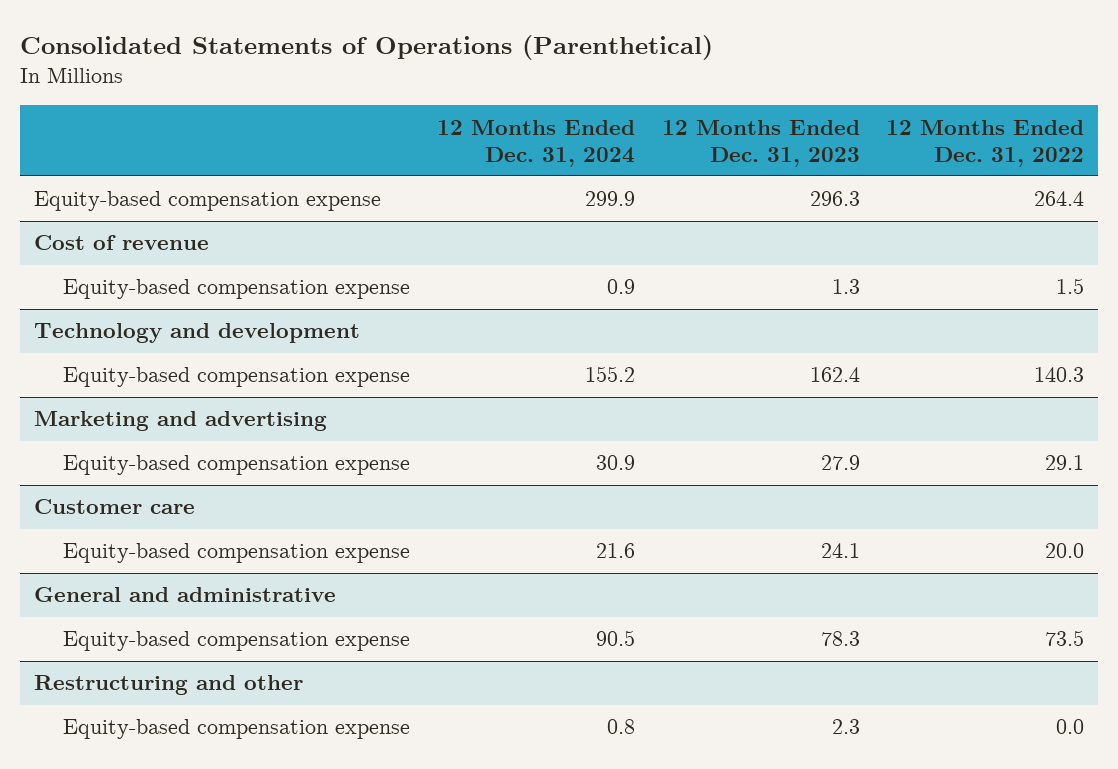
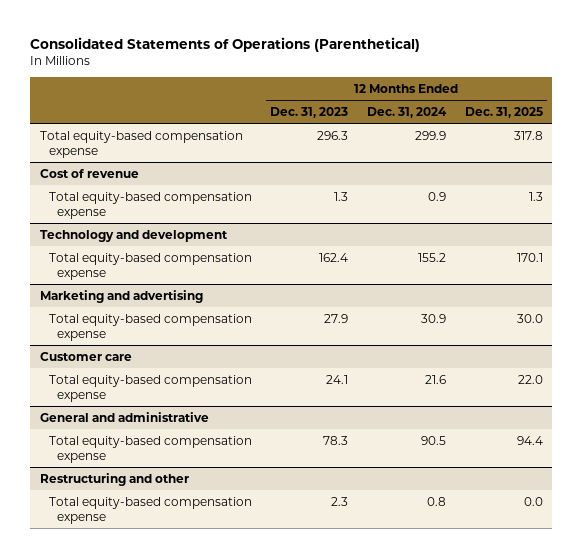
[886,119,1085,167] 12 Months Ended Dec. 31, 2022 -> none
none -> [464,107,543,119] Dec. 31, 2025
[33,191,381,212] Equity-based compensation expense -> [39,130,243,158] Total equity-based compensation expense
[63,279,411,300] Equity-based compensation expense -> [48,191,252,219] Total equity-based compensation expense
[63,367,411,388] Equity-based compensation expense -> [48,252,252,280] Total equity-based compensation expense
[63,455,411,476] Equity-based compensation expense -> [48,313,252,341] Total equity-based compensation expense
[63,543,411,564] Equity-based compensation expense -> [48,374,252,402] Total equity-based compensation expense
[63,631,411,652] Equity-based compensation expense -> [48,435,252,463] Total equity-based compensation expense
[63,719,411,740] Equity-based compensation expense -> [48,496,252,524] Total equity-based compensation expense

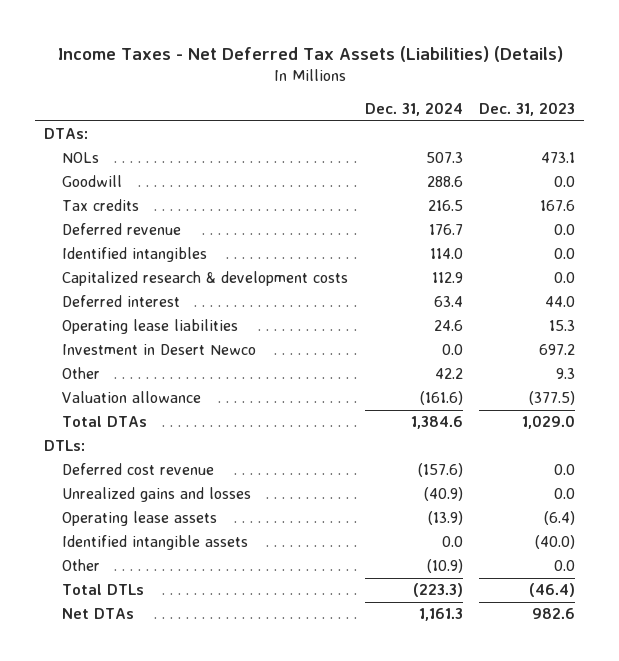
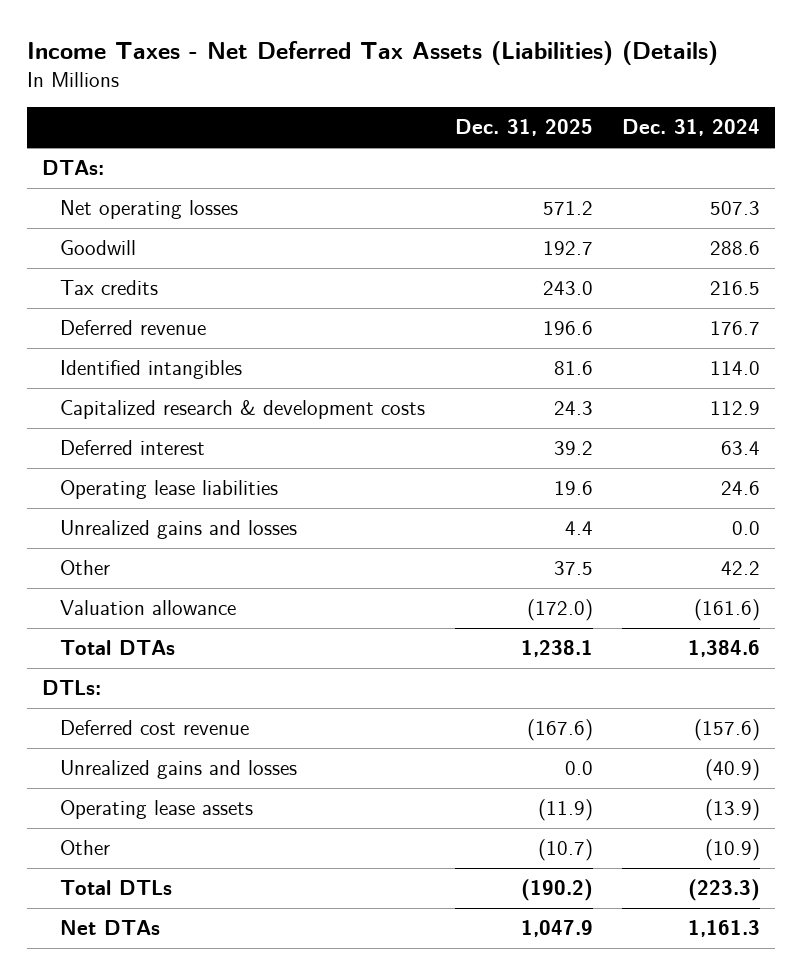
[479,102,576,117] Dec. 31, 2023 -> none
none -> [454,119,593,137] Dec. 31, 2025
[62,152,100,164] NOLs -> [60,200,239,220] Net operating losses
[62,344,257,356] Investment in Desert Newco -> [60,520,298,540] Unrealized gains and losses
[62,535,249,551] Identified intangible assets -> none

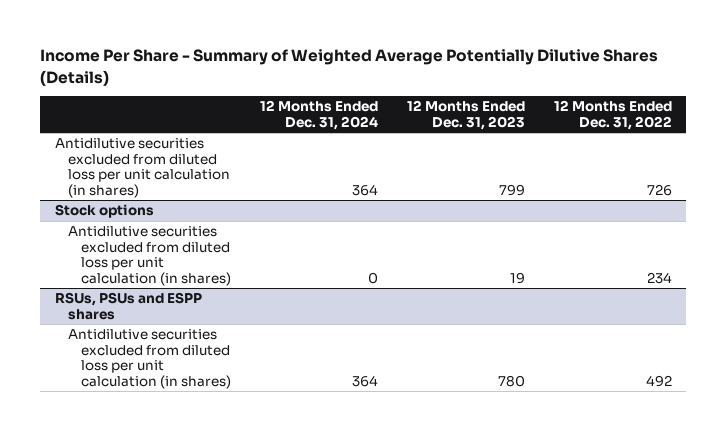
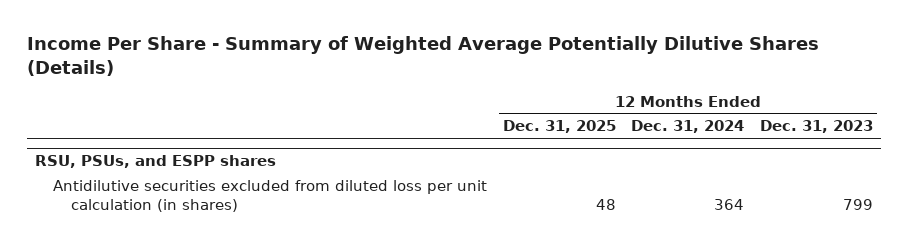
[553,100,672,130] 12 Months Ended Dec. 31, 2022 -> none
none -> [502,120,616,134] Dec. 31, 2025
none -> [34,155,276,169] RSU, PSUs, and ESPP shares
[54,204,154,219] Stock options -> none
[68,226,232,287] Antidilutive securities excluded from diluted loss per unit calculation (in shares) -> none
[54,292,202,320] RSUs, PSUs and ESPP shares -> none
[68,329,232,390] Antidilutive securities excluded from diluted loss per unit calculation (in shares) -> none

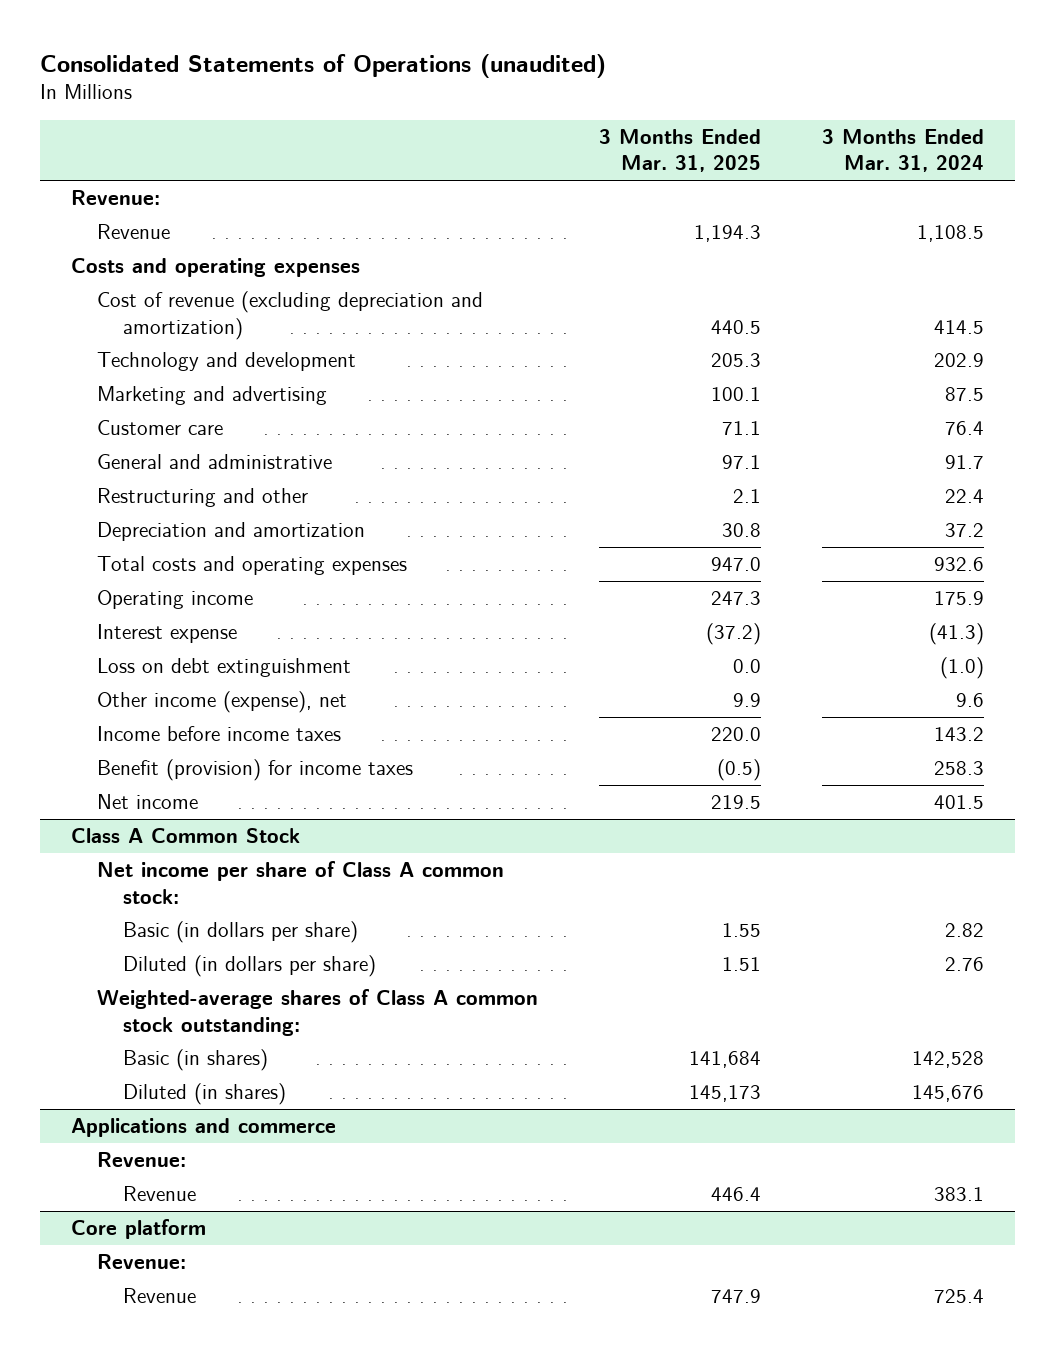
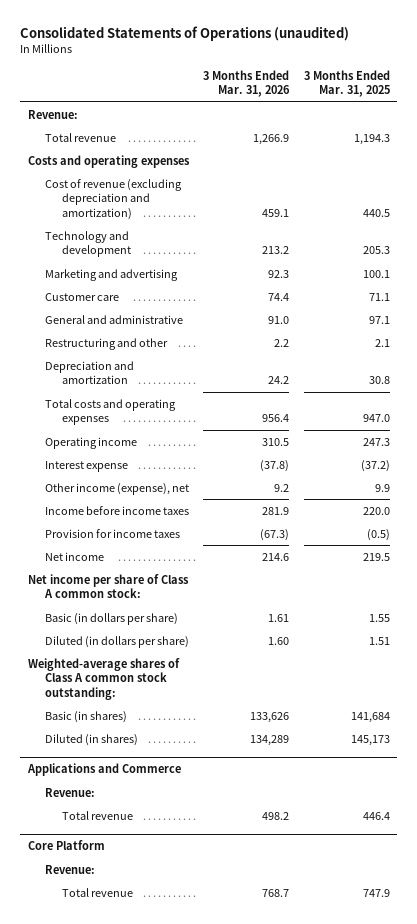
[822,128,985,173] 3 Months Ended Mar. 31, 2024 -> none
none -> [203,69,291,98] 3 Months Ended Mar. 31, 2026
[96,224,170,240] Revenue -> [44,132,116,142] Total revenue
[96,658,351,678] Loss on debt extinguishment -> none
[96,759,413,782] Benefit (provision) for income taxes -> [44,528,180,538] Provision for income taxes
[70,828,300,844] Class A Common Stock -> none
[70,1118,336,1138] Applications and commerce -> [26,763,181,777] Applications and Commerce
[122,1186,196,1202] Revenue -> [61,810,133,820] Total revenue
[70,1219,206,1240] Core platform -> [27,840,105,851] Core Platform
[122,1288,196,1304] Revenue -> [61,887,133,897] Total revenue

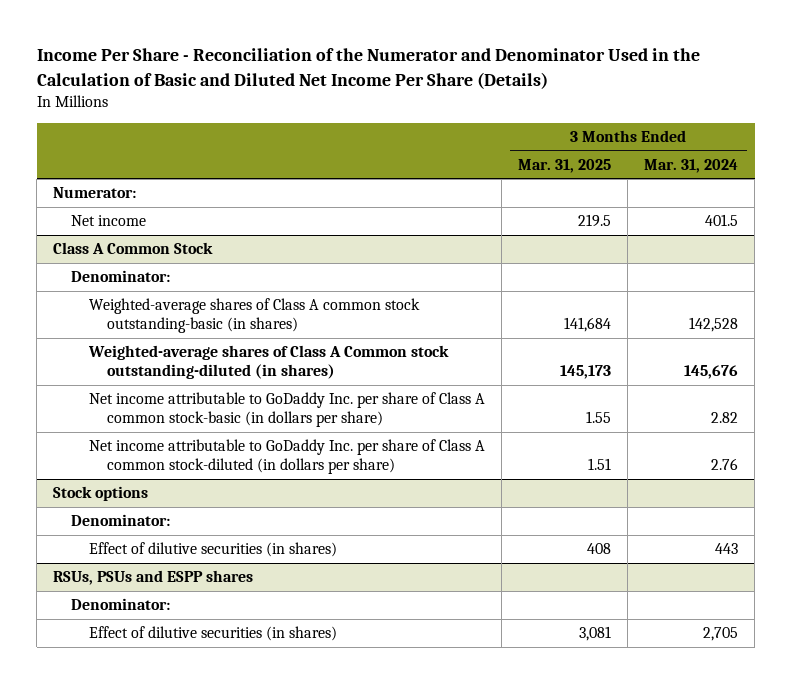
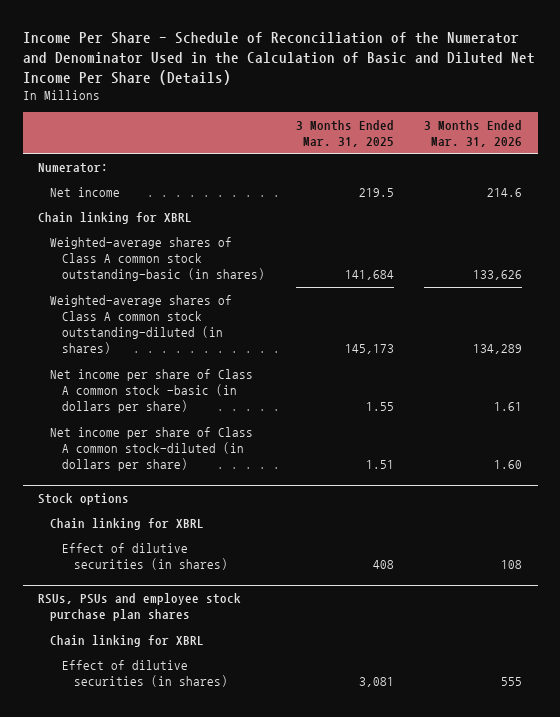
[36,48,700,89] Income Per Share - Reconciliation of the Numerator and Denominator Used in the Calculation of Basic and Diluted Net Income Per Share (Details) -> [22,32,535,85] Income Per Share - Schedule of Reconciliation of the Numerator and Denominator Used in the Calculation of Basic and Diluted Net Income Per Share (Details)
[644,158,739,173] Mar. 31, 2024 -> none
none -> [424,119,523,147] 3 Months Ended Mar. 31, 2026
[53,242,214,255] Class A Common Stock -> none
[71,270,171,283] Denominator: -> [38,211,193,224] Chain linking for XBRL
[88,345,450,380] Weighted-average shares of Class A Common stock outstanding-diluted (in shares) -> [49,294,232,355] Weighted-average shares of Class A common stock outstanding-diluted (in shares)
[89,392,486,428] Net income attributable to GoDaddy Inc. per share of Class A common stock-basic (in dollars per share) -> [49,368,253,414] Net income per share of Class A common stock -basic (in dollars per share)
[89,439,486,475] Net income attributable to GoDaddy Inc. per share of Class A common stock-diluted (in dollars per share) -> [49,426,253,472] Net income per share of Class A common stock-diluted (in dollars per share)
[71,514,171,527] Denominator: -> [49,517,204,530] Chain linking for XBRL
[53,570,254,586] RSUs, PSUs and ESPP shares -> [38,592,242,622] RSUs, PSUs and employee stock purchase plan shares
[71,598,171,611] Denominator: -> [49,634,204,647] Chain linking for XBRL

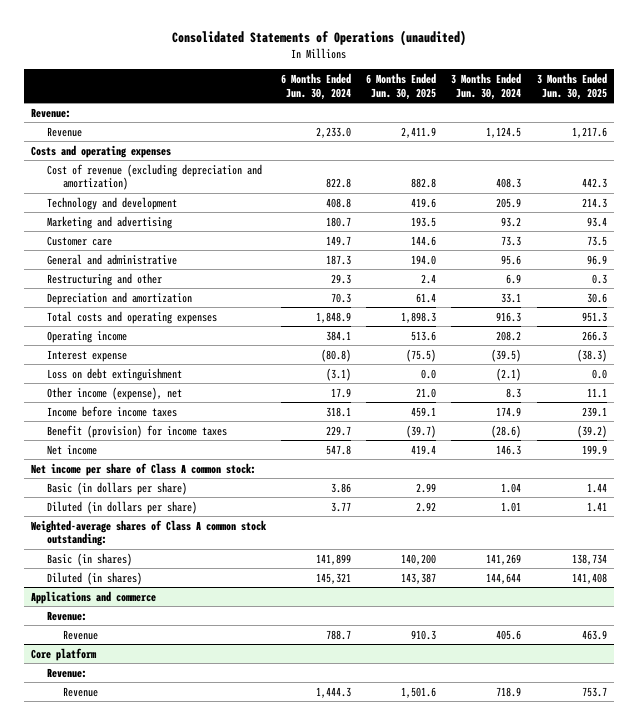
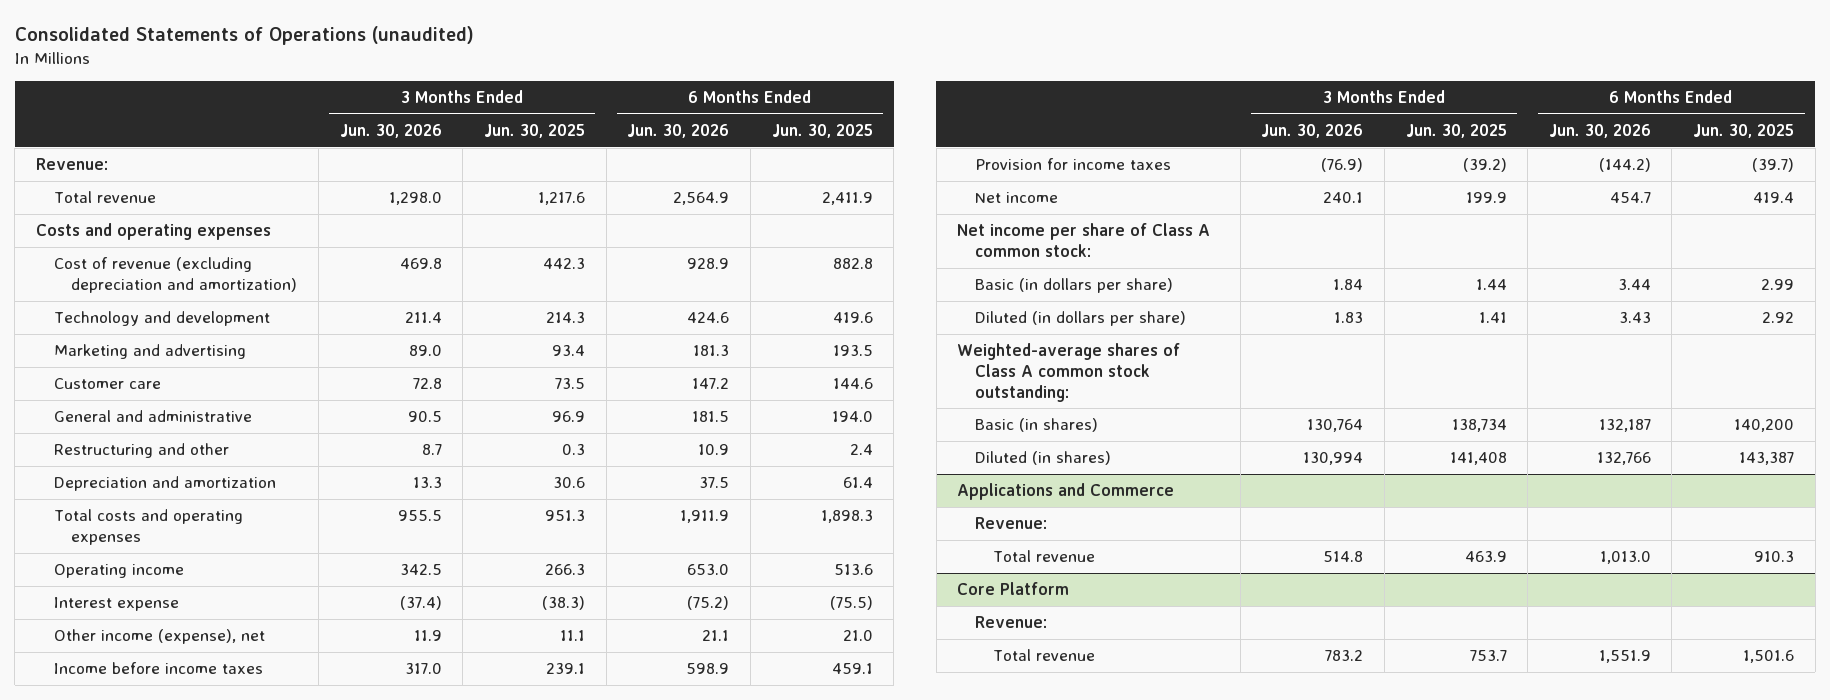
[281,73,352,100] 6 Months Ended Jun. 30, 2024 -> none
[451,73,522,100] 3 Months Ended Jun. 30, 2024 -> none
none -> [339,123,442,138] Jun. 30, 2026
none -> [627,123,730,138] Jun. 30, 2026
[47,126,83,137] Revenue -> [53,191,156,204] Total revenue
[47,367,183,381] Loss on debt extinguishment -> none
[47,424,228,438] Benefit (provision) for income taxes -> [975,158,1172,171] Provision for income taxes
[31,590,157,604] Applications and commerce -> [957,483,1175,501] Applications and Commerce
[63,629,99,640] Revenue -> [992,550,1095,563] Total revenue
[31,647,98,661] Core platform -> [957,582,1070,596] Core Platform
[63,686,99,697] Revenue -> [992,649,1095,662] Total revenue

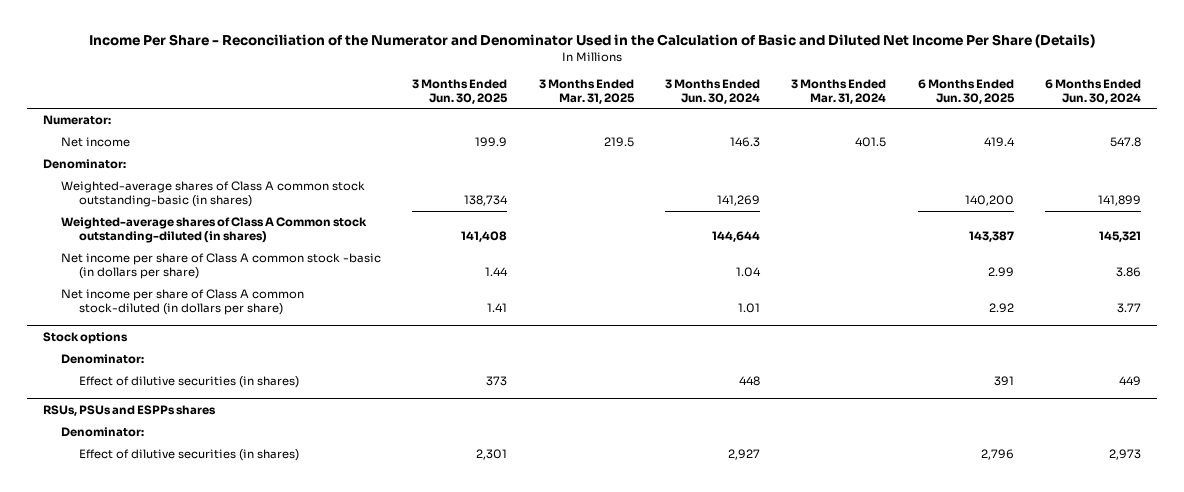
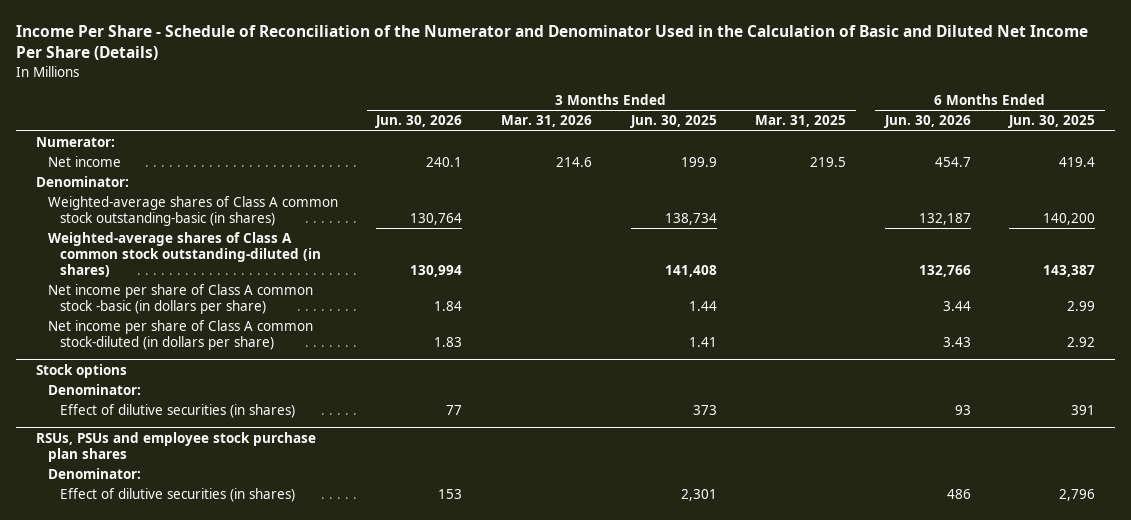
[88,34,1095,49] Income Per Share - Reconciliation of the Numerator and Denominator Used in the Calculation of Basic and Diluted Net Income Per Share (Details) -> [16,25,1089,61] Income Per Share - Schedule of Reconciliation of the Numerator and Denominator Used in the Calculation of Basic and Diluted Net Income Per Share (Details)
[664,78,760,104] 3 Months Ended Jun. 30, 2024 -> none
[791,78,887,104] 3 Months Ended Mar. 31, 2024 -> none
[1045,78,1142,104] 6 Months Ended Jun. 30, 2024 -> none
none -> [375,115,463,129] Jun. 30, 2026
none -> [500,115,592,128] Mar. 31, 2026
none -> [883,115,971,129] Jun. 30, 2026
[60,217,367,244] Weighted-average shares of Class A Common stock outstanding-diluted (in shares) -> [47,231,321,277] Weighted-average shares of Class A common stock outstanding-diluted (in shares)
[42,405,216,417] RSUs, PSUs and ESPPs shares -> [35,431,316,462] RSUs, PSUs and employee stock purchase plan shares

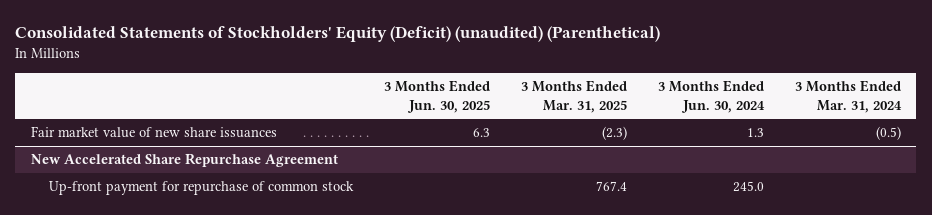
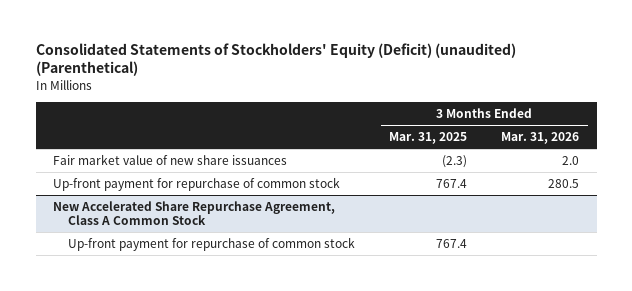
[384,80,491,113] 3 Months Ended Jun. 30, 2025 -> none
[658,80,766,113] 3 Months Ended Jun. 30, 2024 -> none
[794,80,902,113] 3 Months Ended Mar. 31, 2024 -> none
none -> [501,131,580,144] Mar. 31, 2026
[30,153,338,168] New Accelerated Share Repurchase Agreement -> none
none -> [53,200,336,226] New Accelerated Share Repurchase Agreement, Class A Common Stock
none -> [68,236,356,251] Up-front payment for repurchase of common stock

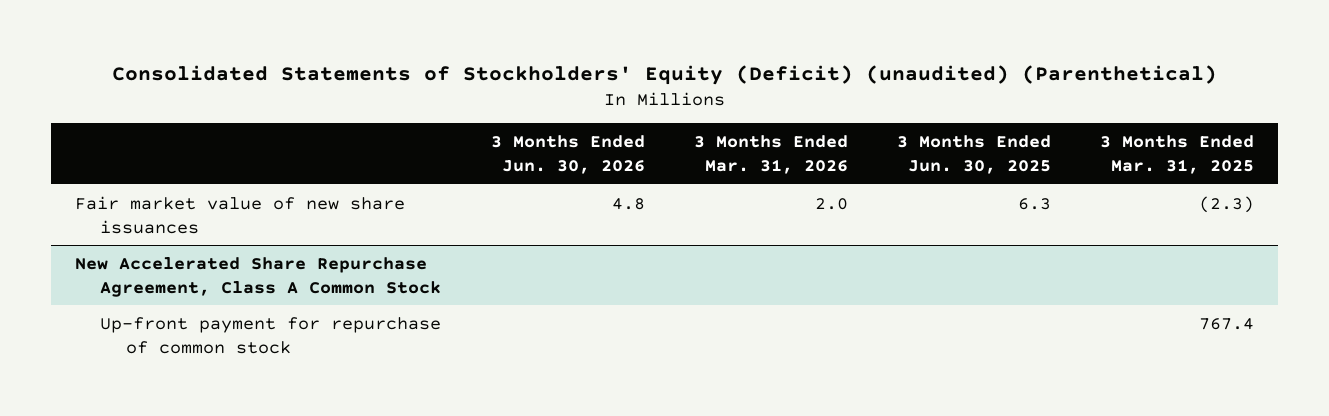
none -> [490,135,645,175] 3 Months Ended Jun. 30, 2026
none -> [896,135,1051,175] 3 Months Ended Jun. 30, 2025
[53,176,341,191] Up-front payment for repurchase of common stock -> none

